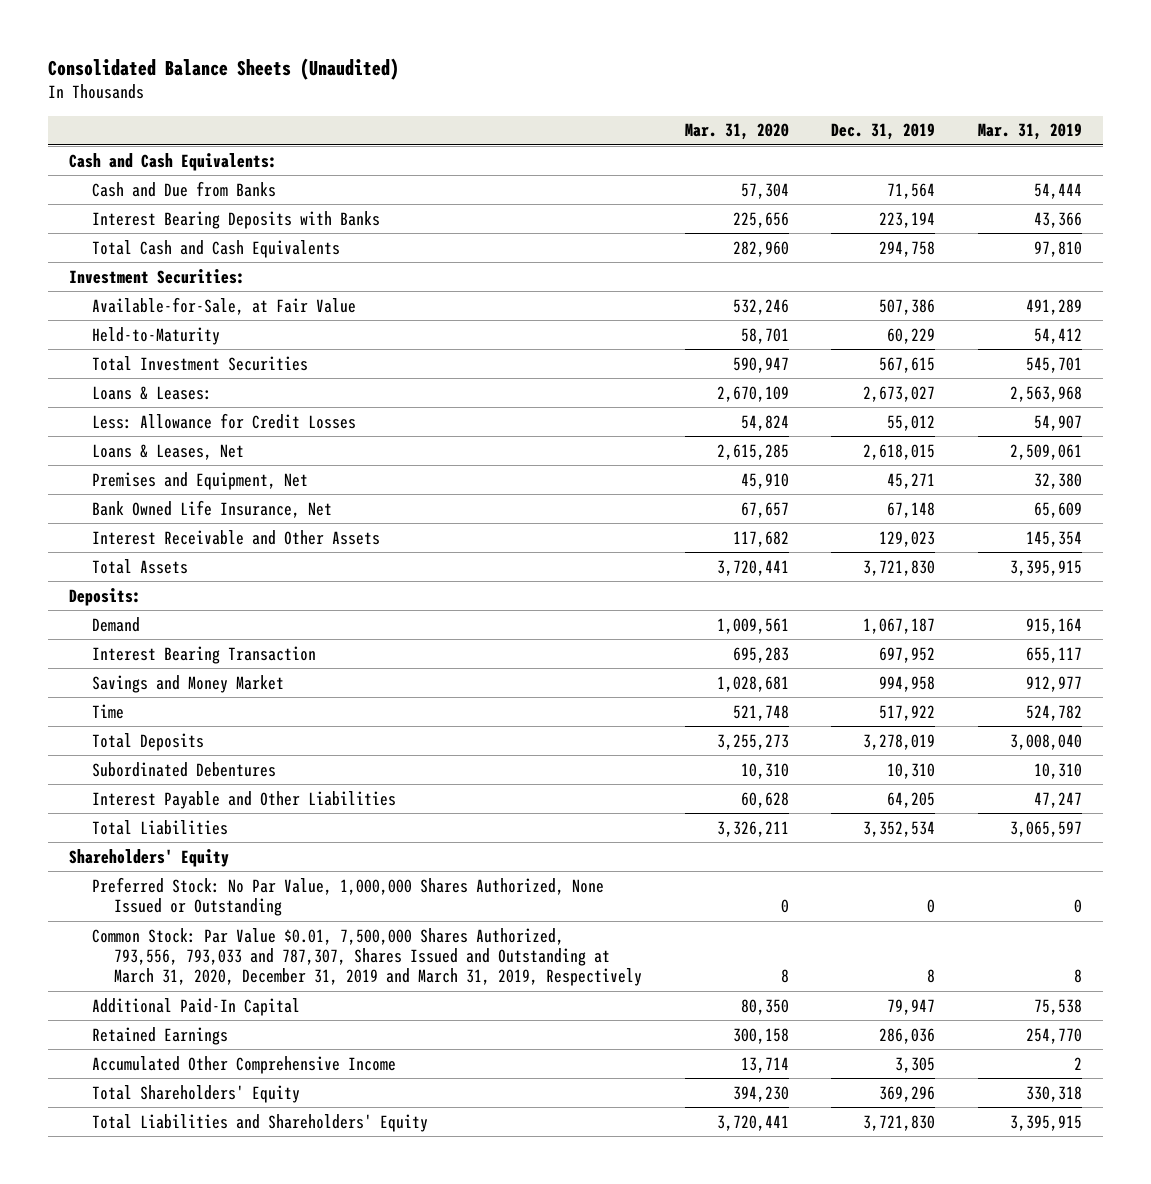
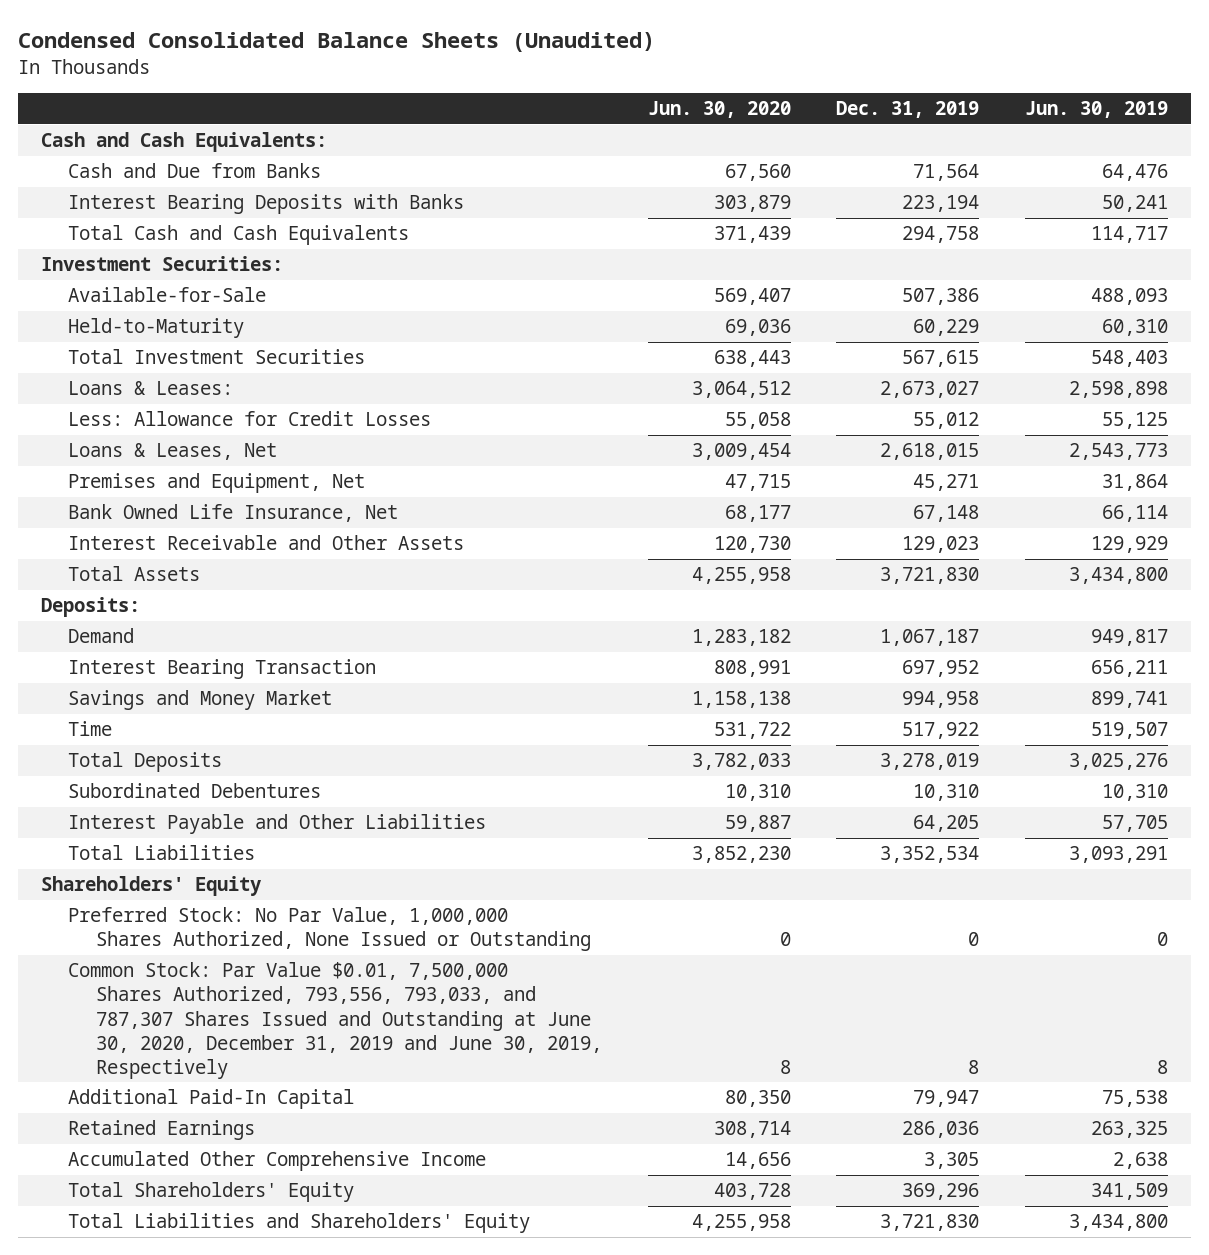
[47,57,399,80] Consolidated Balance Sheets (Unaudited) -> [17,31,655,52] Condensed Consolidated Balance Sheets (Unaudited)
[684,123,789,141] Mar. 31, 2020 -> none
[978,123,1083,141] Mar. 31, 2019 -> none
none -> [647,101,791,119] Jun. 30, 2020
none -> [1024,101,1168,119] Jun. 30, 2019
[91,296,356,315] Available-for-Sale, at Fair Value -> [68,287,267,303] Available-for-Sale
[91,927,643,987] Common Stock: Par Value $0.01, 7,500,000 Shares Authorized, 793,556, 793,033 and 787,307, Shares Issued and Outstanding at March 31, 2020, December 31, 2019 and March 31, 2019, Respectively -> [68,962,602,1079] Common Stock: Par Value $0.01, 7,500,000 Shares Authorized, 793,556, 793,033, and 787,307 Shares Issued and Outstanding at June 30, 2020, December 31, 2019 and June 30, 2019, Respectively

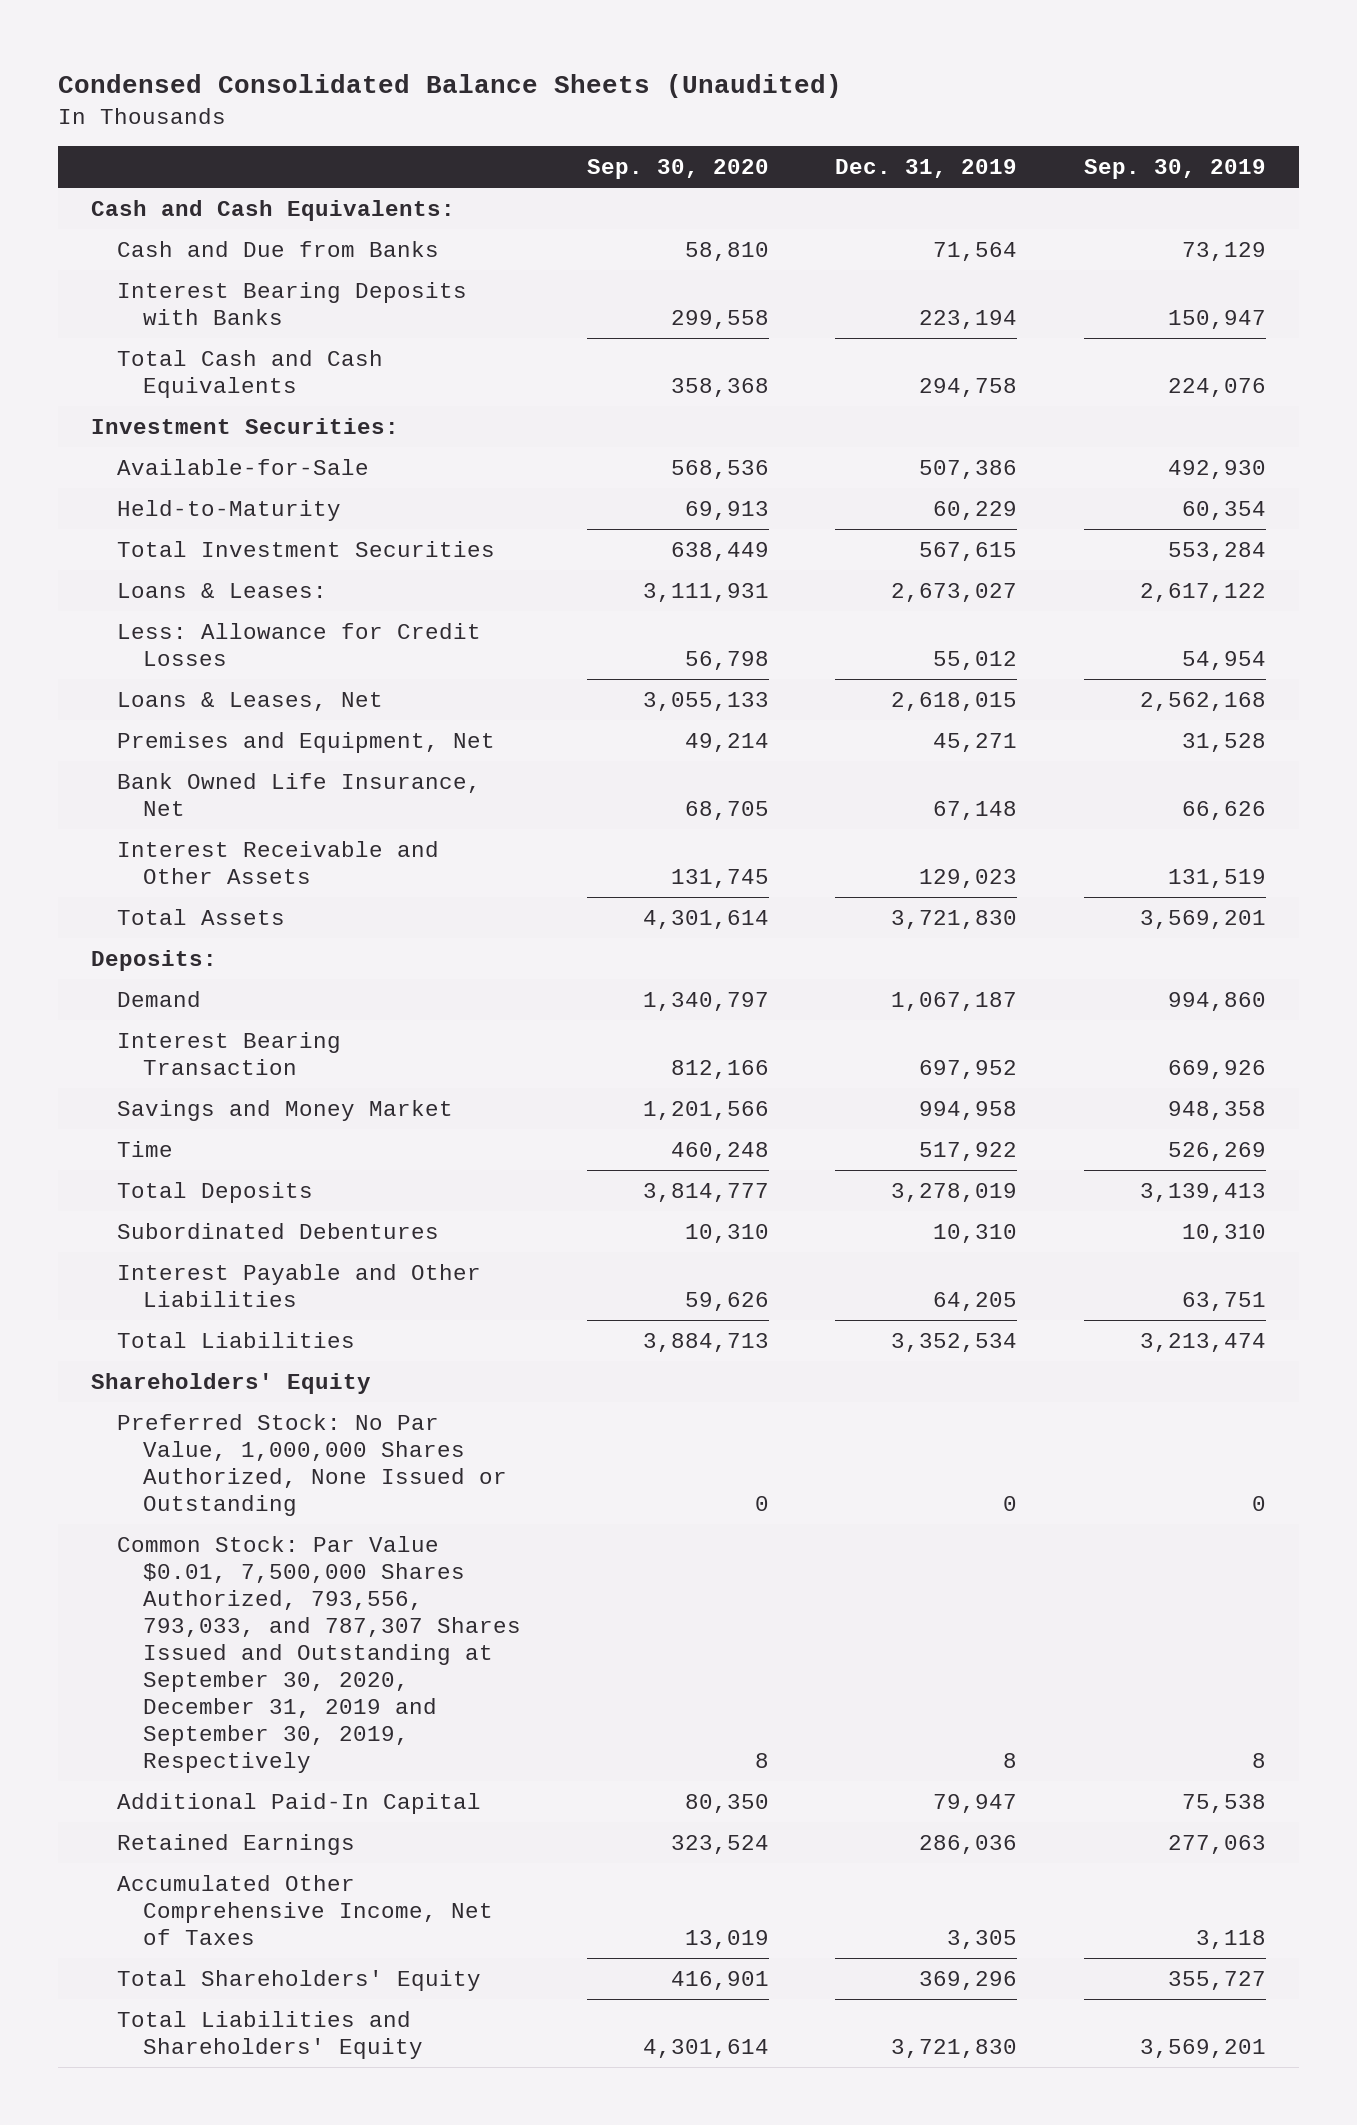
[647,101,791,119] Jun. 30, 2020 -> none
[1024,101,1168,119] Jun. 30, 2019 -> none
none -> [586,159,769,180] Sep. 30, 2020
none -> [1083,159,1266,180] Sep. 30, 2019
[68,962,602,1079] Common Stock: Par Value $0.01, 7,500,000 Shares Authorized, 793,556, 793,033, and 787,307 Shares Issued and Outstanding at June 30, 2020, December 31, 2019 and June 30, 2019, Respectively -> [117,1535,521,1774] Common Stock: Par Value $0.01, 7,500,000 Shares Authorized, 793,556, 793,033, and 787,307 Shares Issued and Outstanding at September 30, 2020, December 31, 2019 and September 30, 2019, Respectively
[68,1151,487,1172] Accumulated Other Comprehensive Income -> [117,1874,493,1945] Accumulated Other Comprehensive Income, Net of Taxes

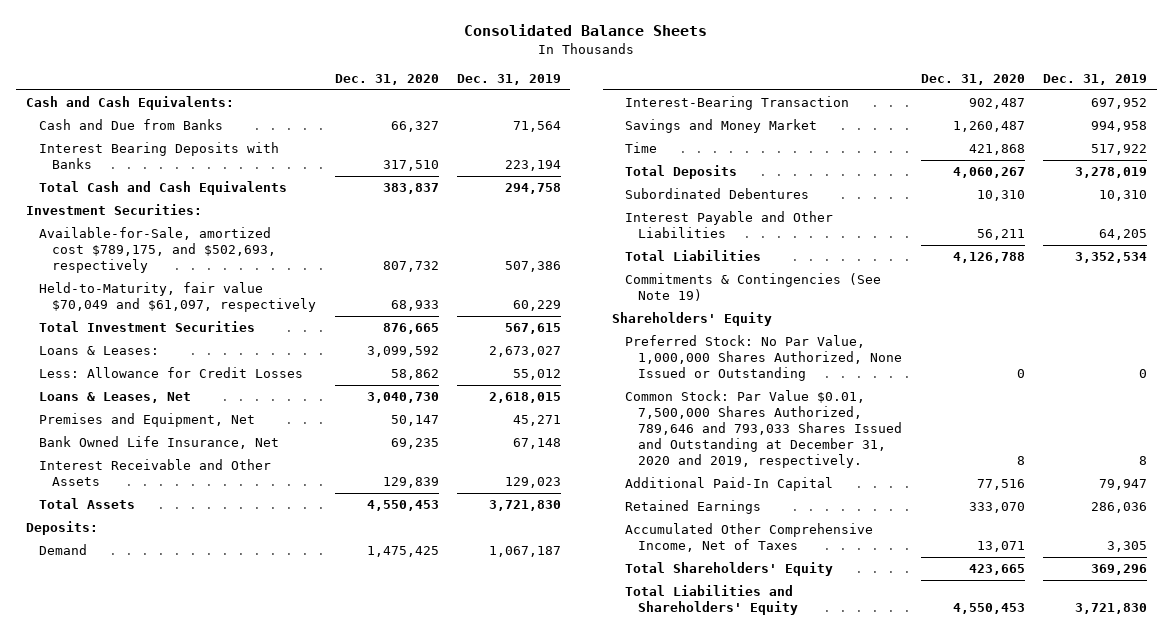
[58,74,843,99] Condensed Consolidated Balance Sheets (Unaudited) -> [464,24,708,37] Consolidated Balance Sheets
[586,159,769,180] Sep. 30, 2020 -> none
[1083,159,1266,180] Sep. 30, 2019 -> none
none -> [334,73,439,85] Dec. 31, 2020
[117,458,370,475] Available-for-Sale -> [38,227,276,274] Available-for-Sale, amortized cost $789,175, and $502,693, respectively
[117,499,342,521] Held-to-Maturity -> [38,282,316,313] Held-to-Maturity, fair value $70,049 and $61,097, respectively
[117,1031,342,1075] Interest Bearing Transaction -> [624,96,849,111] Interest-Bearing Transaction
none -> [624,273,881,302] Commitments & Contingencies (See Note 19)
[117,1535,521,1774] Common Stock: Par Value $0.01, 7,500,000 Shares Authorized, 793,556, 793,033, and 787,307 Shares Issued and Outstanding at September 30, 2020, December 31, 2019 and September 30, 2019, Respectively -> [624,390,903,469] Common Stock: Par Value $0.01, 7,500,000 Shares Authorized, 789,646 and 793,033 Shares Issued and Outstanding at December 31, 2020 and 2019, respectively.

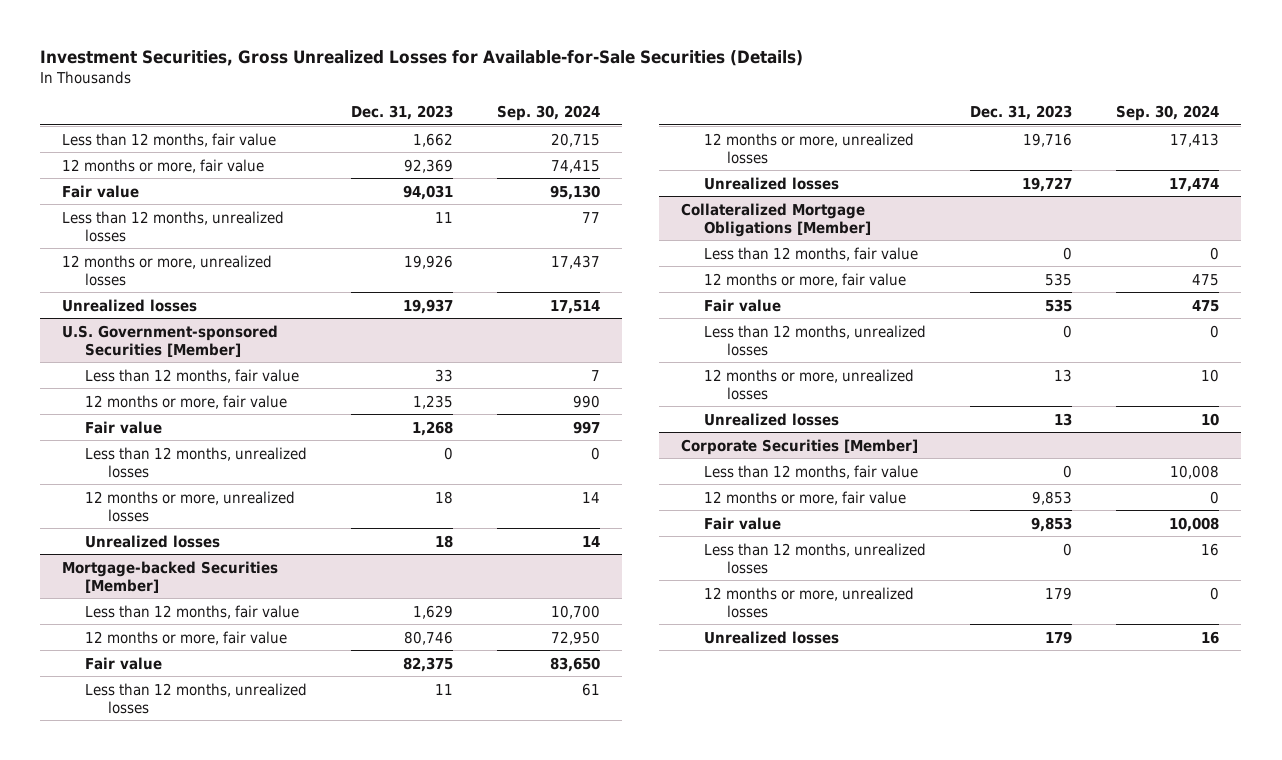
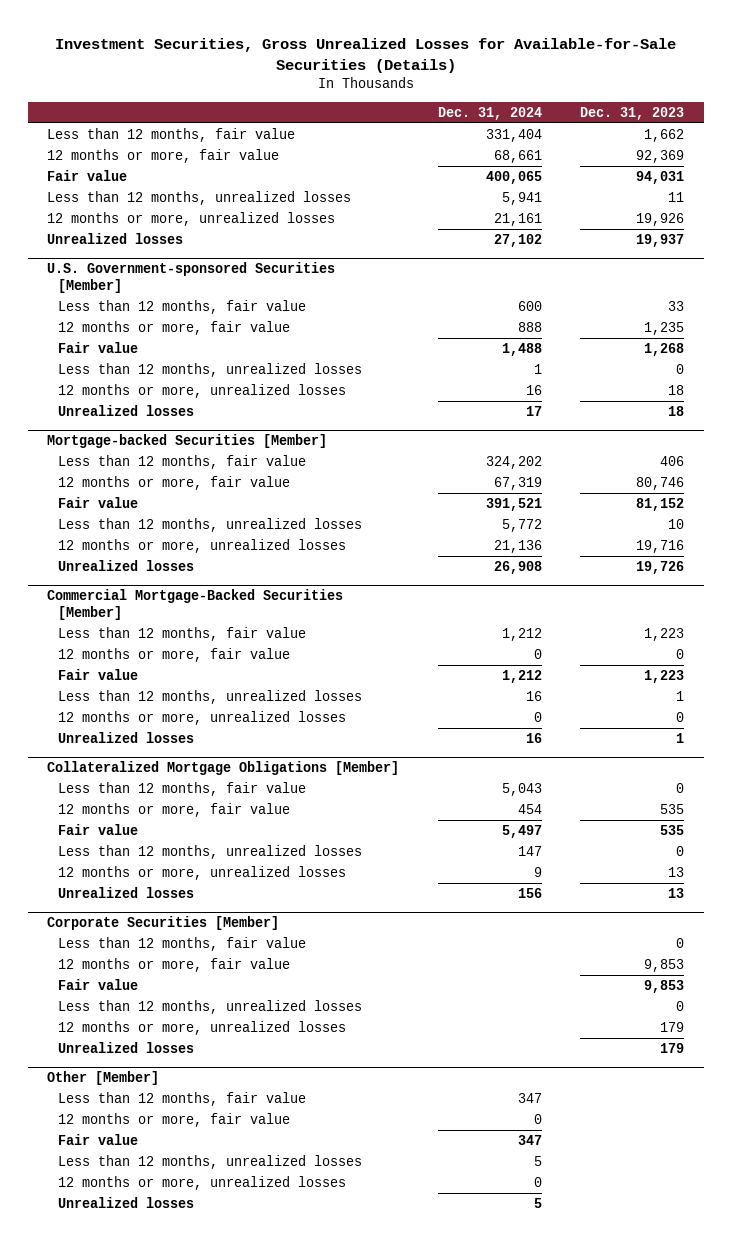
[497,104,601,121] Sep. 30, 2024 -> none
none -> [437,106,542,120] Dec. 31, 2024
[413,604,454,619] 1,629 -> [660,455,685,466] 406
[403,656,454,672] 82,375 -> [636,497,685,511] 81,152
[435,683,454,695] 11 -> [668,518,685,529] 10
[1022,176,1073,192] 19,727 -> [636,560,685,574] 19,726
none -> [47,589,344,620] Commercial Mortgage-Backed Securities [Member]
none -> [57,626,306,641] Less than 12 months, fair value
none -> [57,647,290,662] 12 months or more, fair value
none -> [57,668,138,680] Fair value
none -> [57,689,362,704] Less than 12 months, unrealized losses
none -> [57,710,346,725] 12 months or more, unrealized losses
none -> [57,731,194,743] Unrealized losses
none -> [47,1071,160,1086] Other [Member]
none -> [57,1091,306,1106] Less than 12 months, fair value
none -> [57,1112,290,1127] 12 months or more, fair value
none -> [57,1133,138,1145] Fair value
none -> [57,1154,362,1169] Less than 12 months, unrealized losses
none -> [57,1175,346,1190] 12 months or more, unrealized losses
none -> [57,1196,194,1208] Unrealized losses

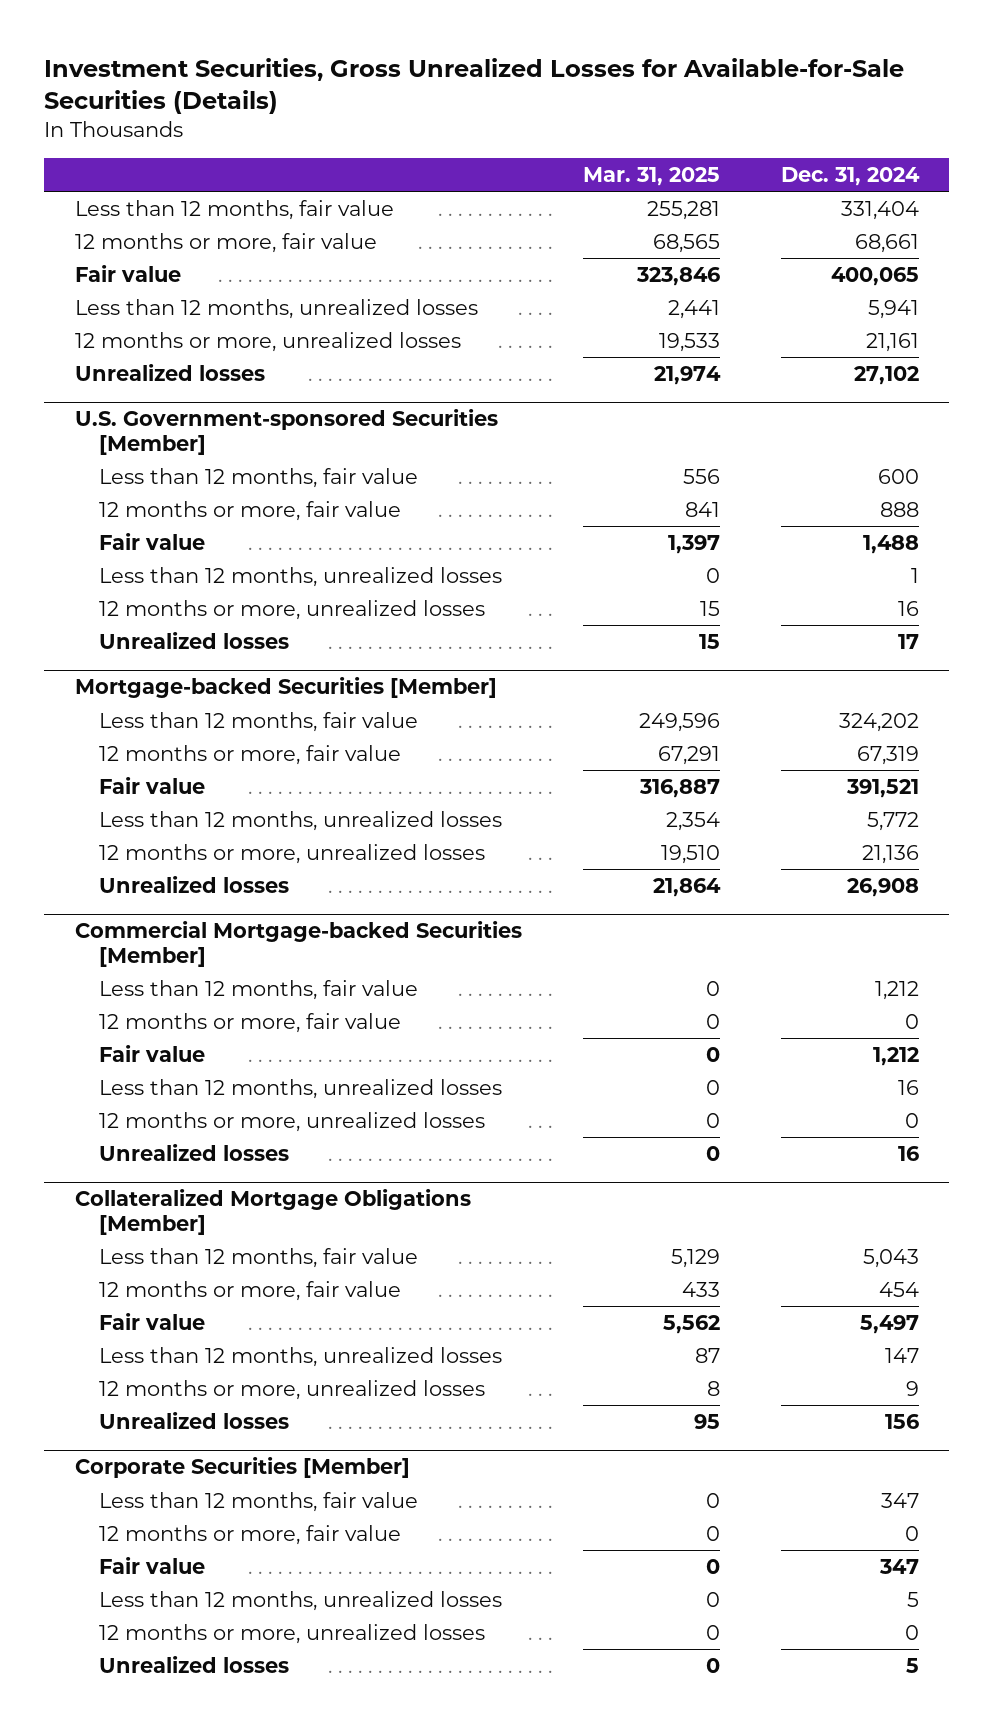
[580,106,685,120] Dec. 31, 2023 -> none
none -> [582,166,720,186] Mar. 31, 2025
[47,589,344,620] Commercial Mortgage-Backed Securities [Member] -> [74,921,522,967] Commercial Mortgage-backed Securities [Member]
[57,936,306,951] Less than 12 months, fair value -> none
[57,957,290,972] 12 months or more, fair value -> none
[57,978,138,990] Fair value -> none
[57,999,362,1014] Less than 12 months, unrealized losses -> none
[57,1020,346,1035] 12 months or more, unrealized losses -> none
[57,1041,194,1053] Unrealized losses -> none
[47,1071,160,1086] Other [Member] -> none

